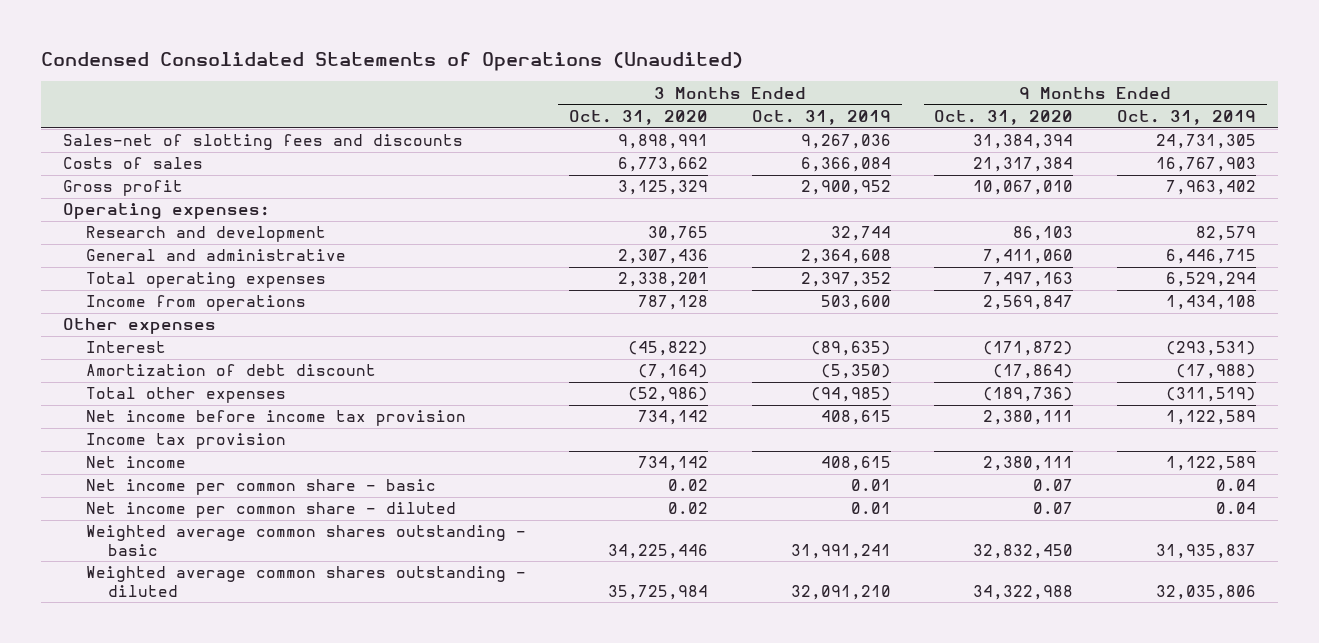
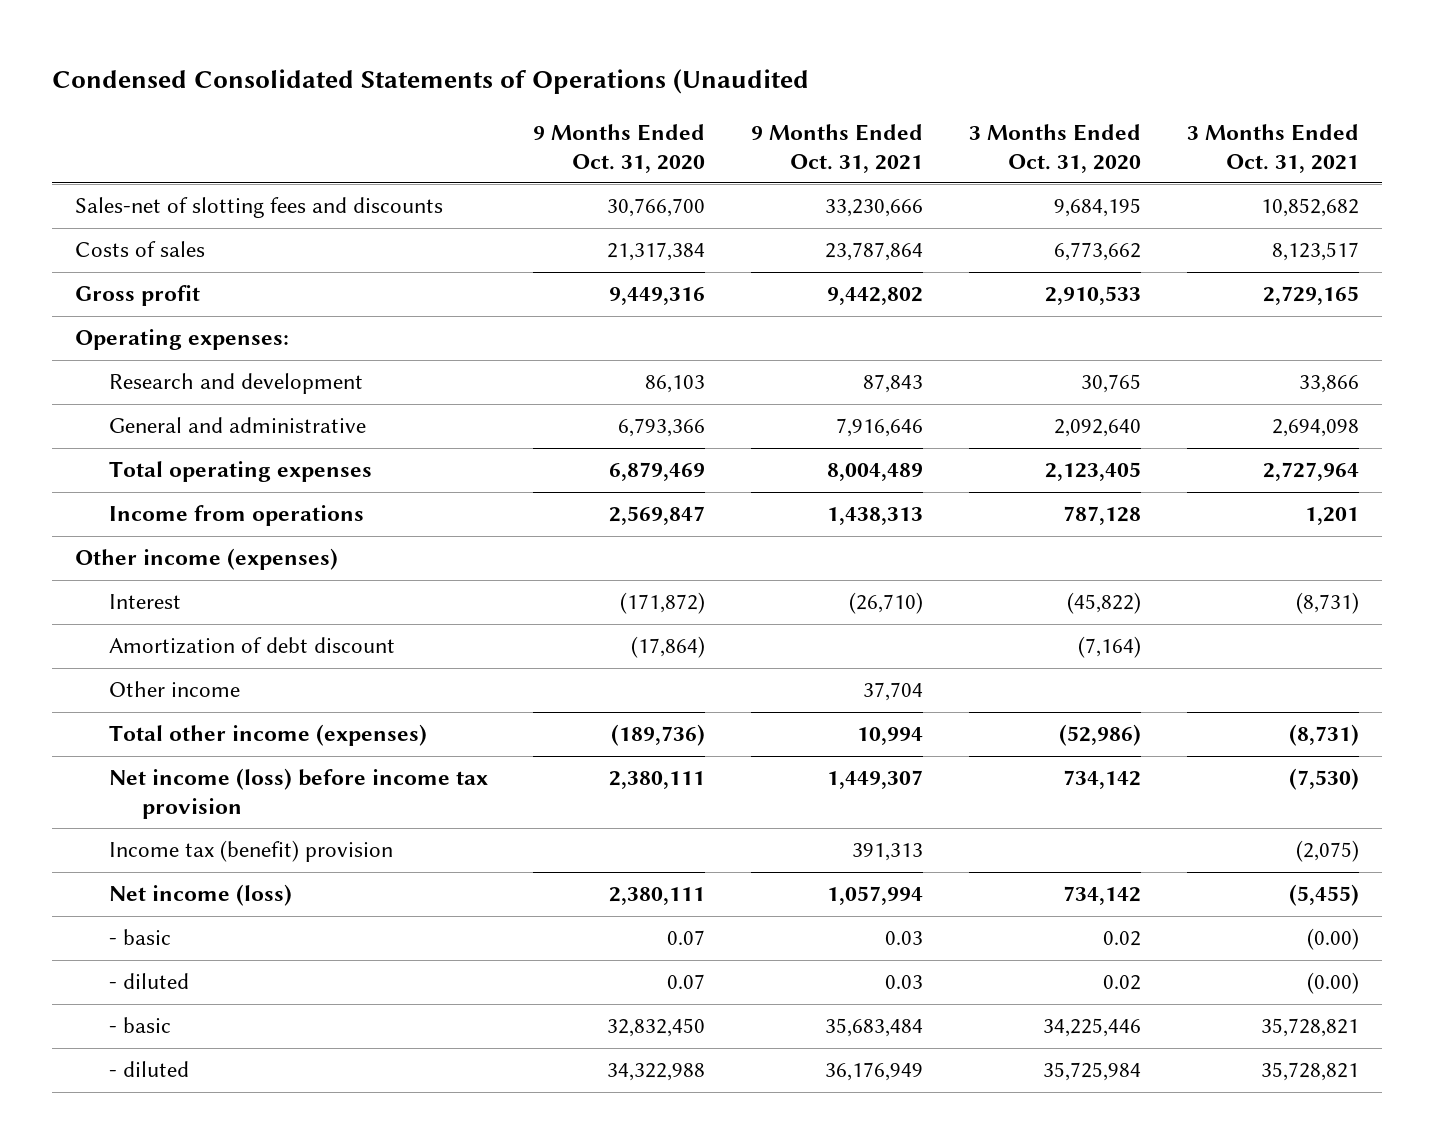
[41,51,744,71] Condensed Consolidated Statements of Operations (Unaudited) -> [51,68,809,94] Condensed Consolidated Statements of Operations (Unaudited
[751,109,891,125] Oct. 31, 2019 -> none
[1117,109,1257,125] Oct. 31, 2019 -> none
none -> [751,124,924,173] 9 Months Ended Oct. 31, 2021
none -> [1186,124,1359,173] 3 Months Ended Oct. 31, 2021
[618,134,709,150] 9,898,991 -> [1054,198,1142,218] 9,684,195
[973,134,1074,150] 31,384,394 -> [607,198,706,218] 30,766,700
[618,180,709,196] 3,125,329 -> [1045,286,1142,306] 2,910,533
[973,180,1074,196] 10,067,010 -> [609,287,706,306] 9,449,316
[618,249,709,265] 2,307,436 -> [1054,419,1142,438] 2,092,640
[983,249,1074,265] 7,411,060 -> [618,418,706,438] 6,793,366
[618,272,709,288] 2,338,201 -> [1045,462,1142,482] 2,123,405
[983,272,1074,288] 7,497,163 -> [609,462,706,482] 6,879,469
[63,318,217,335] Other expenses -> [74,548,338,571] Other income (expenses)
none -> [108,681,240,698] Other income
[85,387,286,404] Total other expenses -> [108,724,427,747] Total other income (expenses)
[85,410,466,427] Net income before income tax provision -> [108,768,488,819] Net income (loss) before income tax provision
[85,433,286,450] Income tax provision -> [108,840,393,863] Income tax (benefit) provision
[85,456,186,469] Net income -> [108,884,292,907] Net income (loss)
[85,479,436,496] Net income per common share - basic -> [108,929,171,946] - basic
[85,502,456,519] Net income per common share - diluted -> [108,973,189,990] - diluted
[85,525,526,556] Weighted average common shares outstanding - basic -> [108,1017,171,1034] - basic
[85,566,526,597] Weighted average common shares outstanding - diluted -> [108,1061,189,1078] - diluted

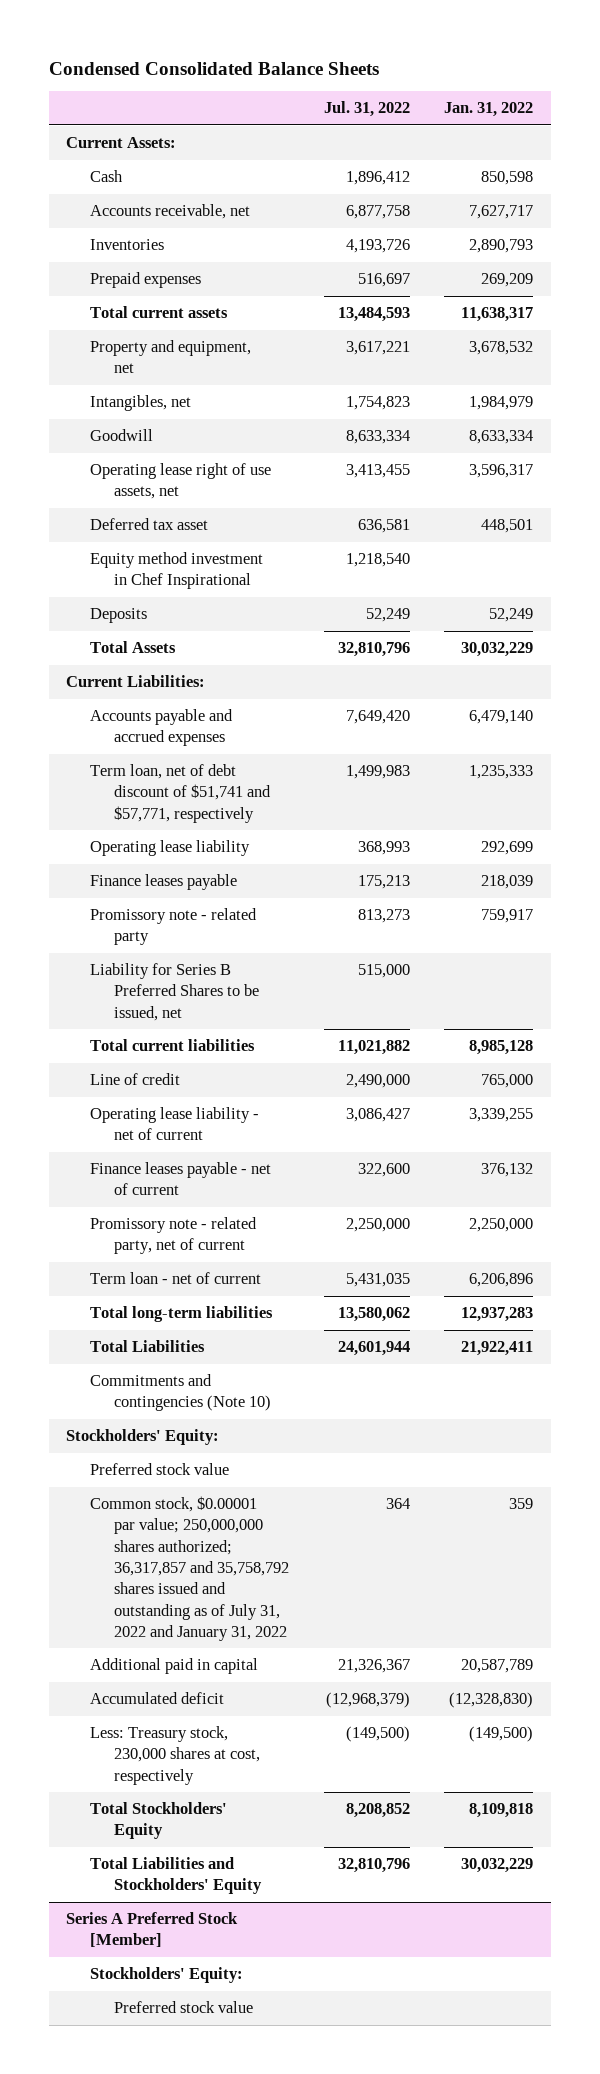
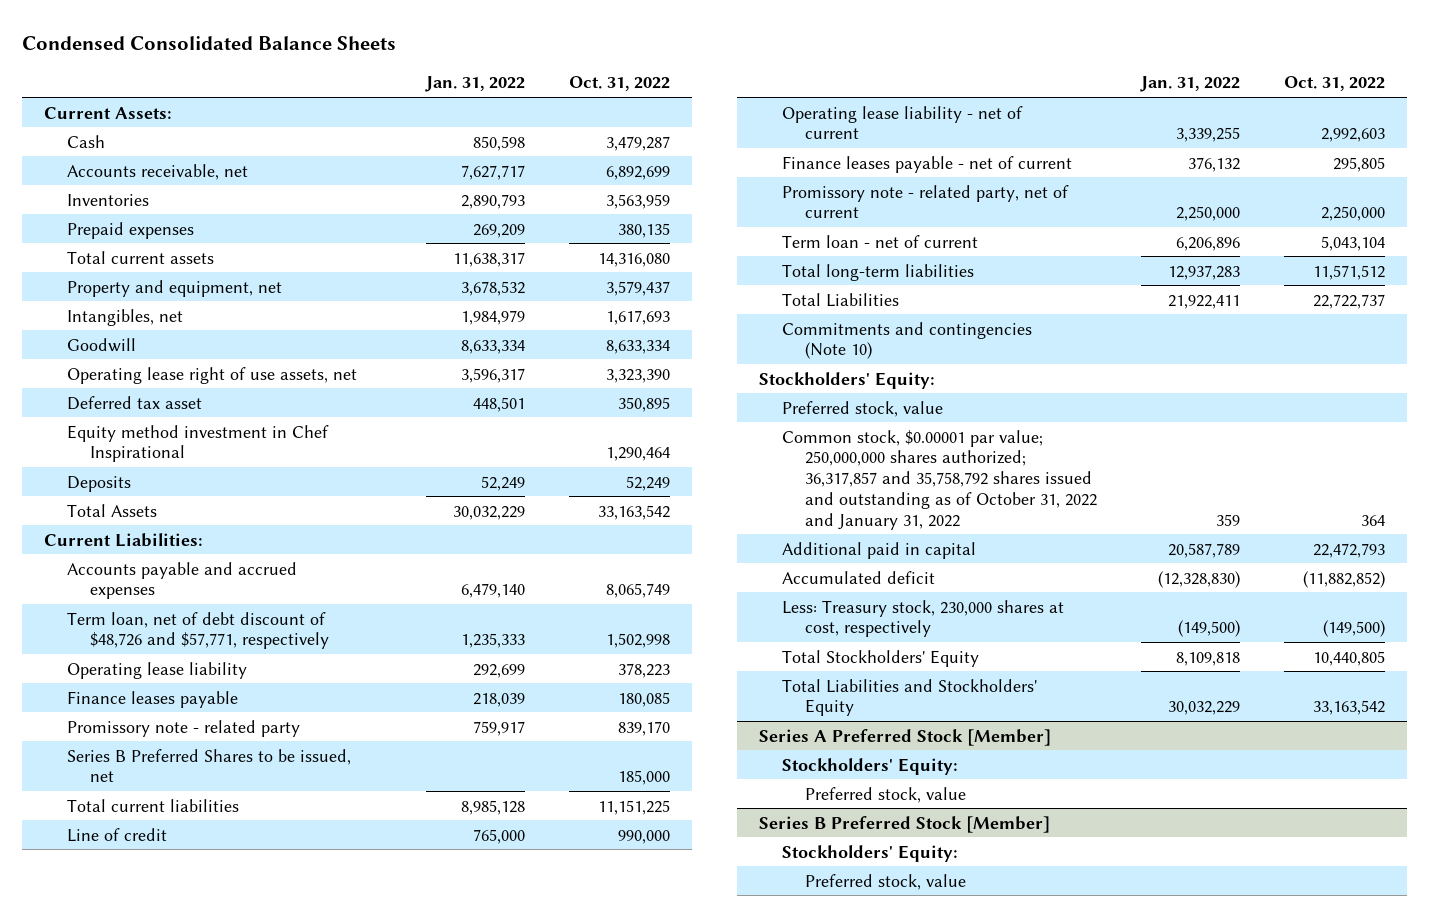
[323,101,410,118] Jul. 31, 2022 -> none
none -> [569,76,671,92] Oct. 31, 2022
[90,764,272,823] Term loan, net of debt discount of $51,741 and $57,771, respectively -> [66,611,330,650] Term loan, net of debt discount of $48,726 and $57,771, respectively
[90,963,260,1021] Liability for Series B Preferred Shares to be issued, net -> [66,748,351,783] Series B Preferred Shares to be issued, net
[90,1463,230,1476] Preferred stock value -> [782,400,944,417] Preferred stock, value
[90,1496,290,1641] Common stock, $0.00001 par value; 250,000,000 shares authorized; 36,317,857 and 35,758,792 shares issued and outstanding as of July 31, 2022 and January 31, 2022 -> [782,429,1098,530] Common stock, $0.00001 par value; 250,000,000 shares authorized; 36,317,857 and 35,758,792 shares issued and outstanding as of October 31, 2022 and January 31, 2022
[114,2001,254,2014] Preferred stock value -> [805,786,967,803] Preferred stock, value
none -> [759,815,1051,833] Series B Preferred Stock [Member]
none -> [782,844,959,862] Stockholders' Equity:
none -> [805,873,967,890] Preferred stock, value

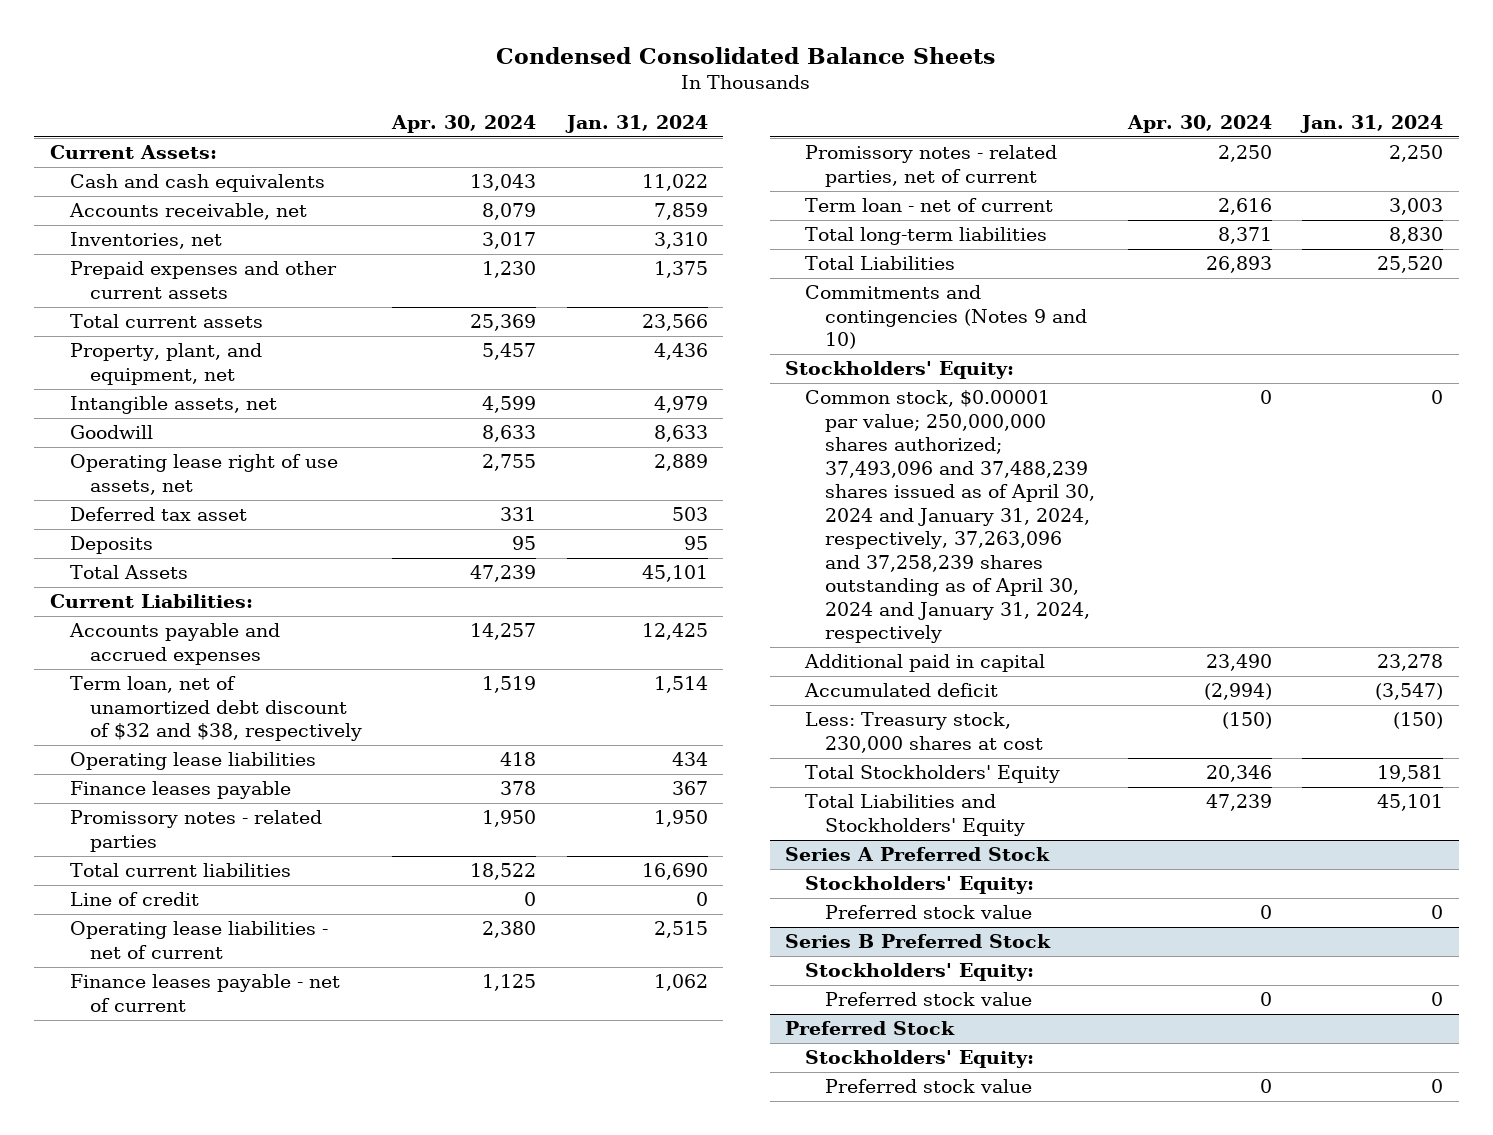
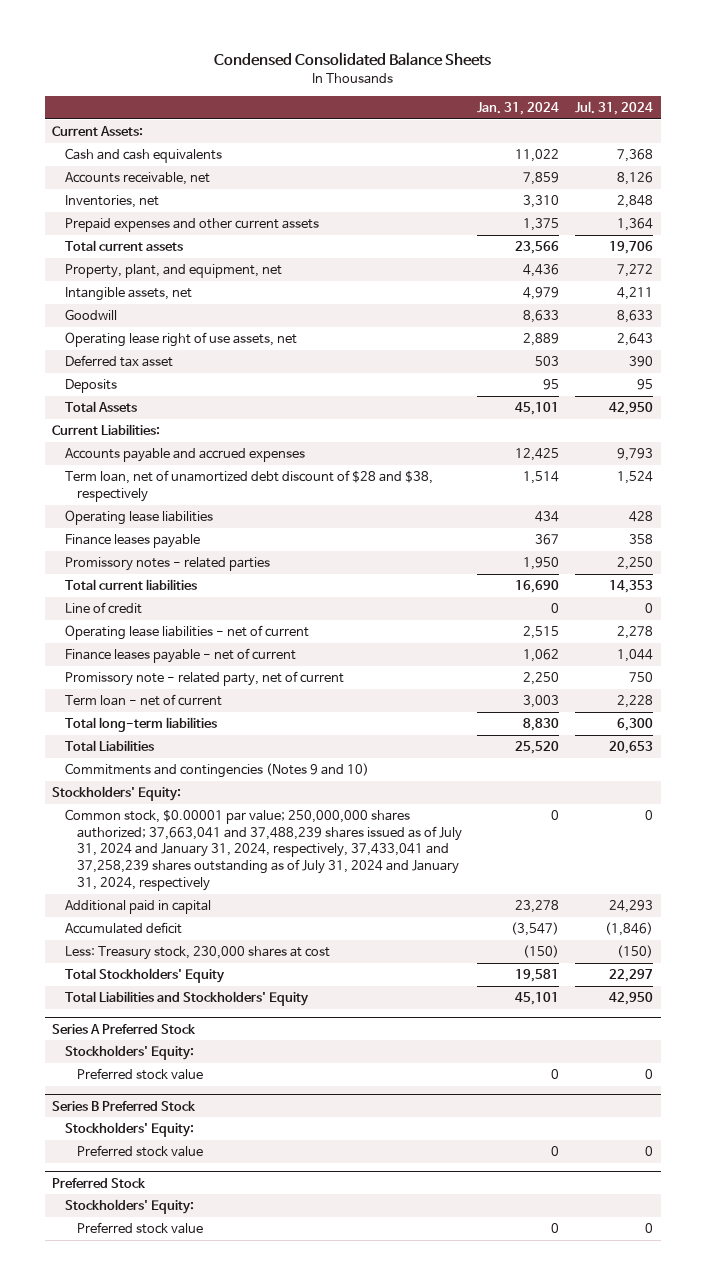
[391,115,537,134] Apr. 30, 2024 -> none
none -> [574,100,653,115] Jul. 31, 2024
[69,676,362,742] Term loan, net of unamortized debt discount of $32 and $38, respectively -> [64,470,433,502] Term loan, net of unamortized debt discount of $28 and $38, respectively
[805,145,1058,187] Promissory notes - related parties, net of current -> [64,671,344,687] Promissory note - related party, net of current
[805,390,1096,644] Common stock, $0.00001 par value; 250,000,000 shares authorized; 37,493,096 and 37,488,239 shares issued as of April 30, 2024 and January 31, 2024, respectively, 37,263,096 and 37,258,239 shares outstanding as of April 30, 2024 and January 31, 2024, respectively -> [64,809,462,891] Common stock, $0.00001 par value; 250,000,000 shares authorized; 37,663,041 and 37,488,239 shares issued as of July 31, 2024 and January 31, 2024, respectively, 37,433,041 and 37,258,239 shares outstanding as of July 31, 2024 and January 31, 2024, respectively

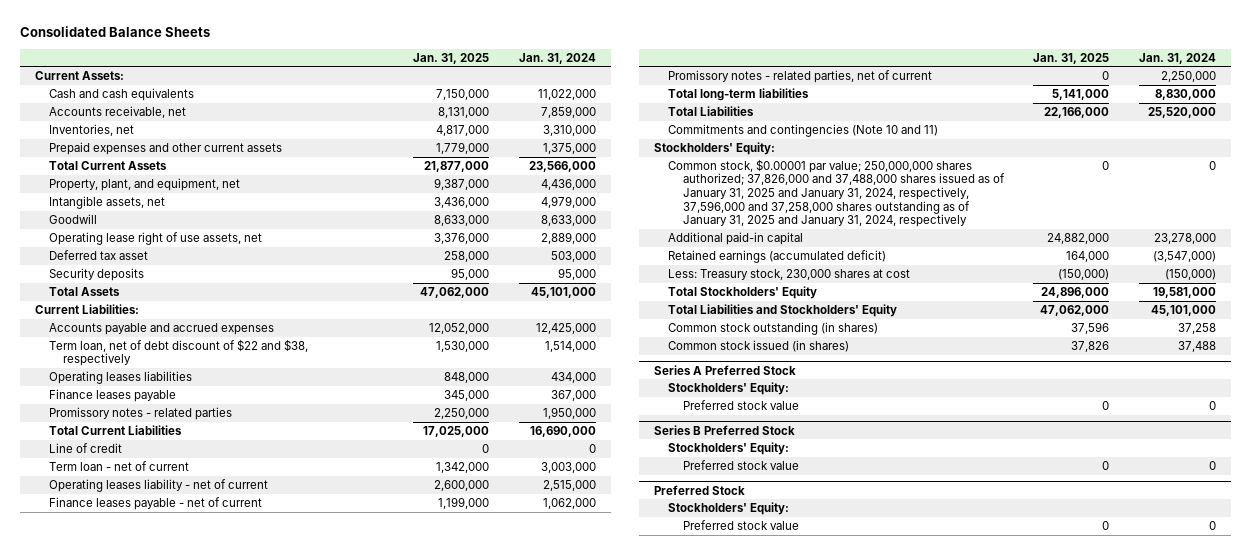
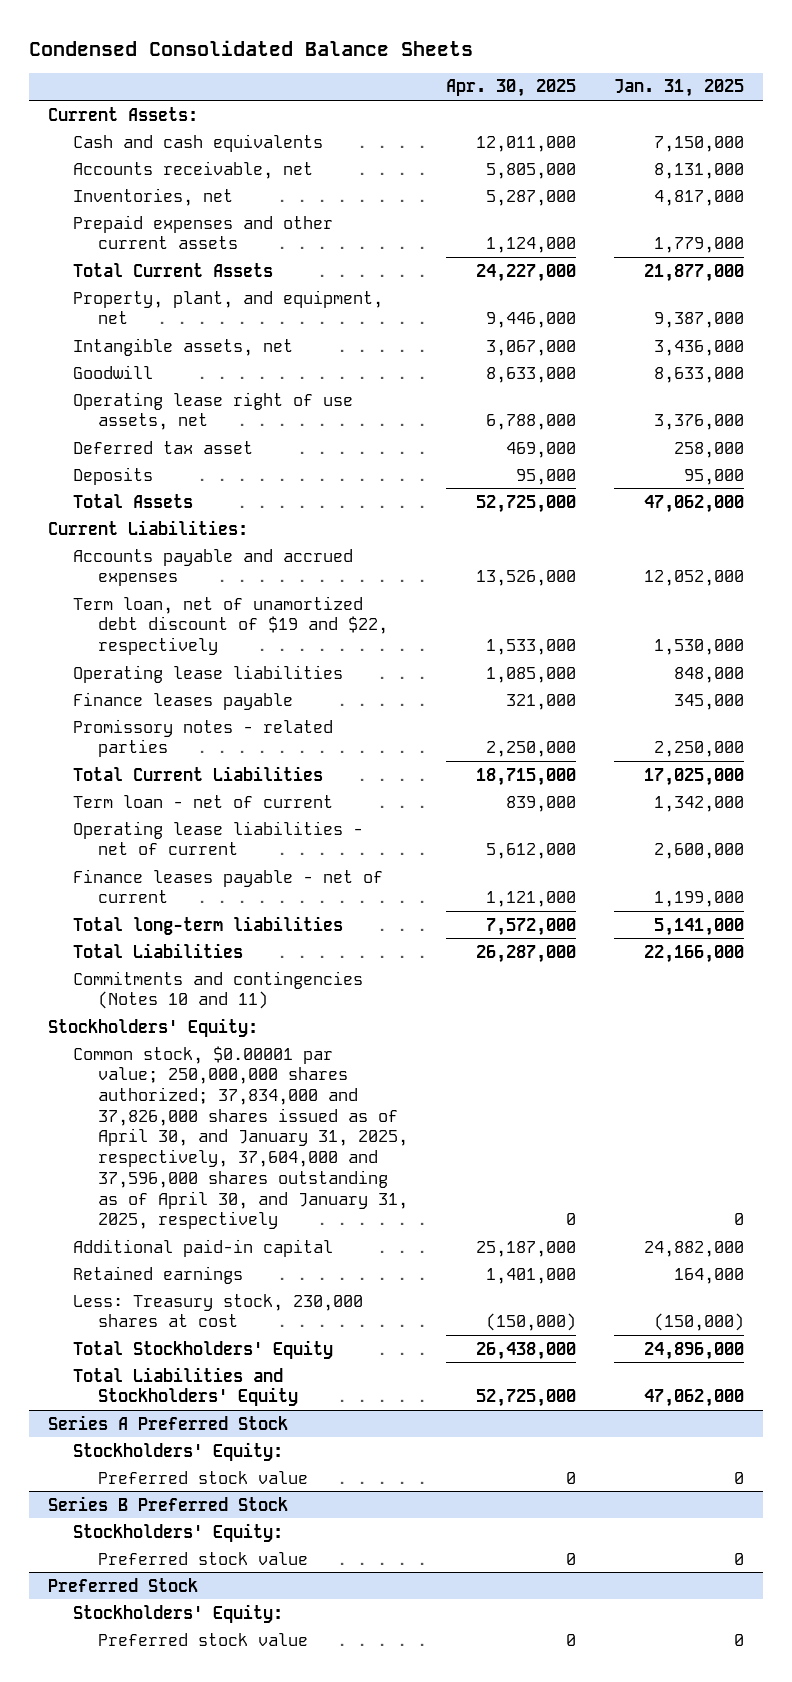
[19,26,210,38] Consolidated Balance Sheets -> [29,39,474,56] Condensed Consolidated Balance Sheets
[519,52,597,64] Jan. 31, 2024 -> none
none -> [445,79,576,98] Apr. 30, 2025
[48,267,144,281] Security deposits -> [73,466,154,485] Deposits
[48,338,308,367] Term loan, net of debt discount of $22 and $38, respectively -> [73,595,388,656] Term loan, net of unamortized debt discount of $19 and $22, respectively
[48,370,192,384] Operating leases liabilities -> [73,664,344,683] Operating lease liabilities
[48,442,122,453] Line of credit -> none
[48,478,268,492] Operating leases liability - net of current -> [73,820,364,856] Operating lease liabilities - net of current
[668,69,933,83] Promissory notes - related parties, net of current -> none
[668,123,939,137] Commitments and contingencies (Note 10 and 11) -> [73,970,364,1010] Commitments and contingencies (Notes 10 and 11)
[668,158,1005,228] Common stock, $0.00001 par value; 250,000,000 shares authorized; 37,826,000 and 37,488,000 shares issued as of January 31, 2025 and January 31, 2024, respectively, 37,596,000 and 37,258,000 shares outstanding as of January 31, 2025 and January 31, 2024, respectively -> [73,1045,408,1230] Common stock, $0.00001 par value; 250,000,000 shares authorized; 37,834,000 and 37,826,000 shares issued as of April 30, and January 31, 2025, respectively, 37,604,000 and 37,596,000 shares outstanding as of April 30, and January 31, 2025, respectively
[668,249,887,263] Retained earnings (accumulated deficit) -> [73,1265,244,1284] Retained earnings
[668,321,879,335] Common stock outstanding (in shares) -> none
[668,339,850,352] Common stock issued (in shares) -> none

